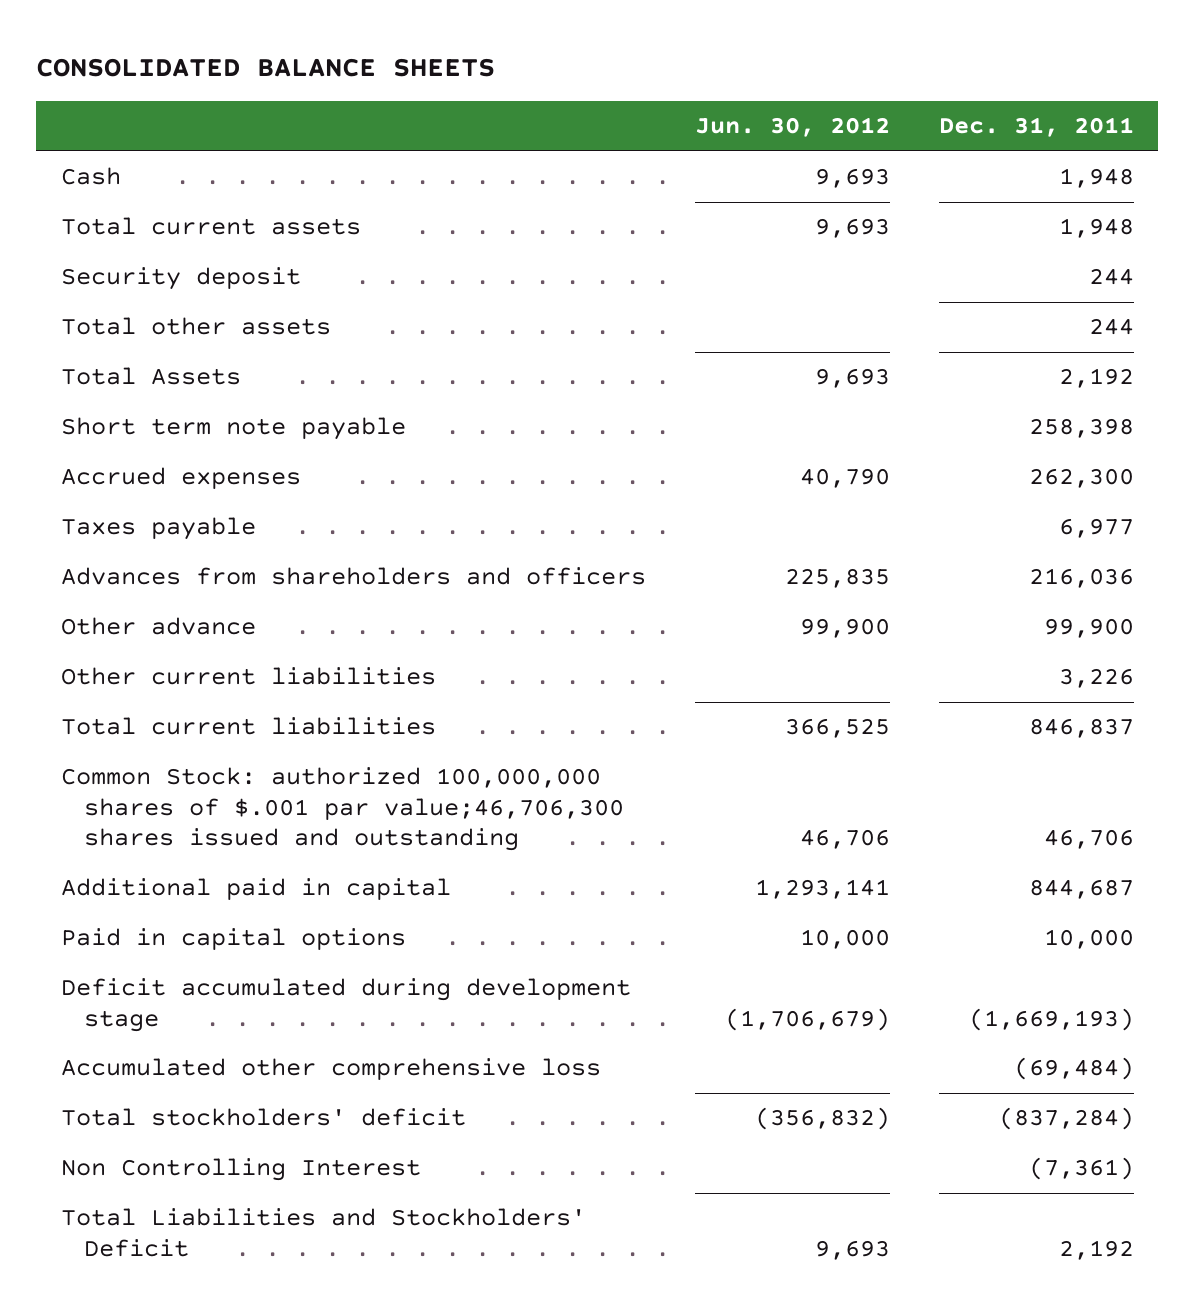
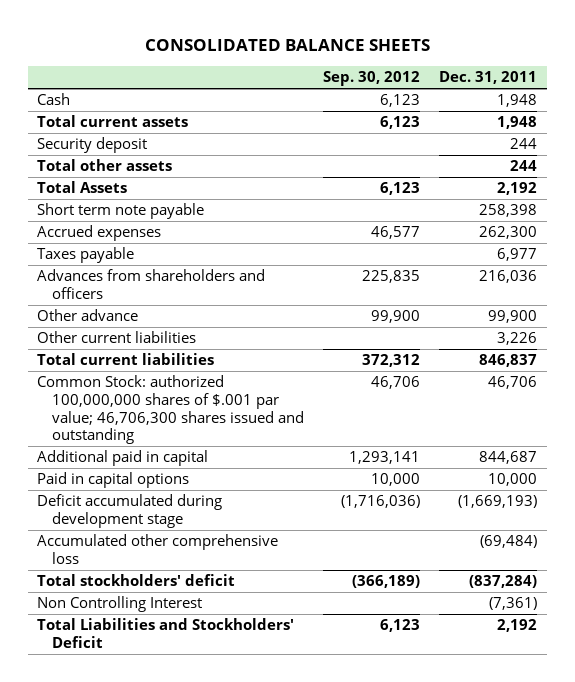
[694,117,890,138] Jun. 30, 2012 -> none
none -> [322,71,420,87] Sep. 30, 2012
[60,767,625,852] Common Stock: authorized 100,000,000 shares of $.001 par value;46,706,300 shares issued and outstanding -> [37,375,304,445] Common Stock: authorized 100,000,000 shares of $.001 par value; 46,706,300 shares issued and outstanding

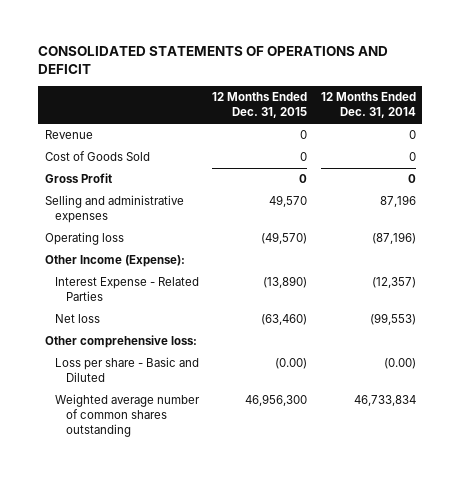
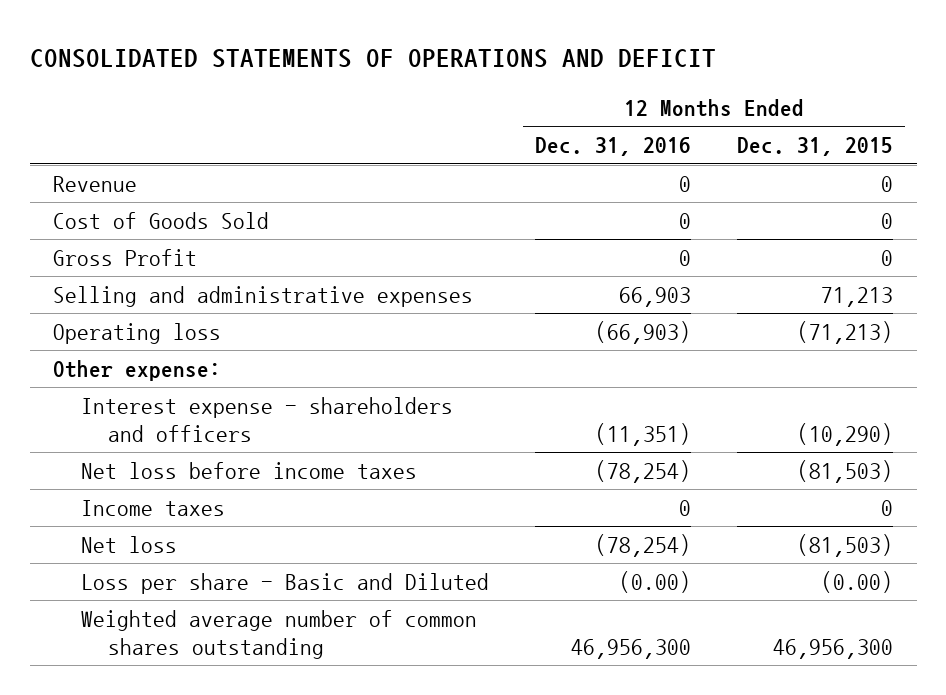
[320,92,416,119] 12 Months Ended Dec. 31, 2014 -> none
none -> [535,137,692,157] Dec. 31, 2016
[44,335,197,349] Other comprehensive loss: -> none
[269,195,308,208] 49,570 -> [821,287,894,308] 71,213
[261,232,308,245] (49,570) -> [797,321,894,345] (71,213)
[44,255,185,268] Other Income (Expense): -> [52,360,221,382] Other expense:
[55,277,200,302] Interest Expense - Related Parties -> [80,397,453,442] Interest expense - shareholders and officers
[263,276,308,289] (13,890) -> [797,422,894,446] (10,290)
none -> [80,462,417,480] Net loss before income taxes
none -> [80,500,225,517] Income taxes
[261,314,308,326] (63,460) -> [797,534,894,558] (81,503)

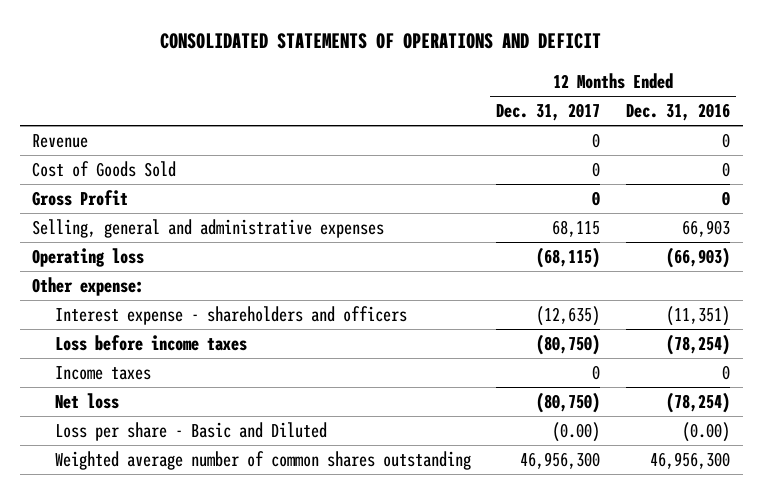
[737,137,894,157] Dec. 31, 2015 -> none
none -> [496,103,601,122] Dec. 31, 2017
[52,286,473,308] Selling and administrative expenses -> [32,219,385,239] Selling, general and administrative expenses
[80,462,417,480] Net loss before income taxes -> [54,335,247,352] Loss before income taxes

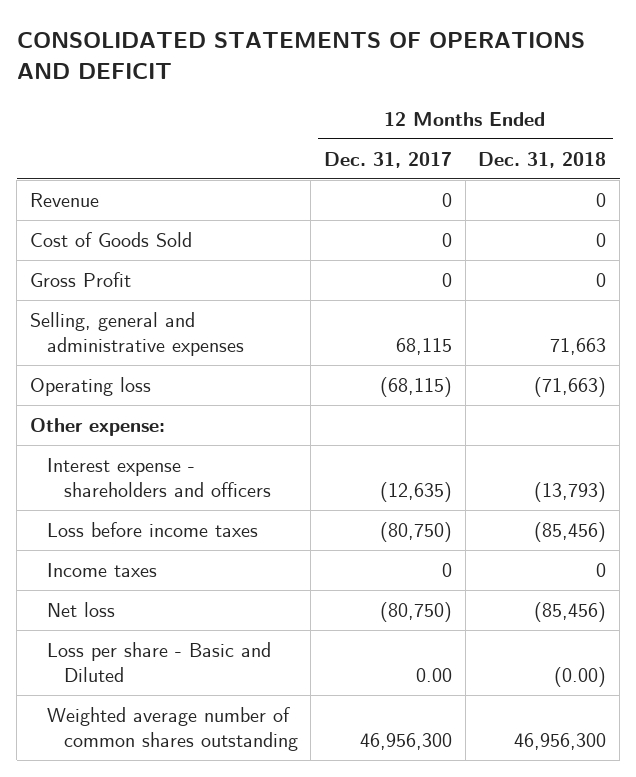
[625,103,730,122] Dec. 31, 2016 -> none
none -> [478,151,607,168] Dec. 31, 2018
[552,422,601,443] (0.00) -> [416,668,453,683] 0.00

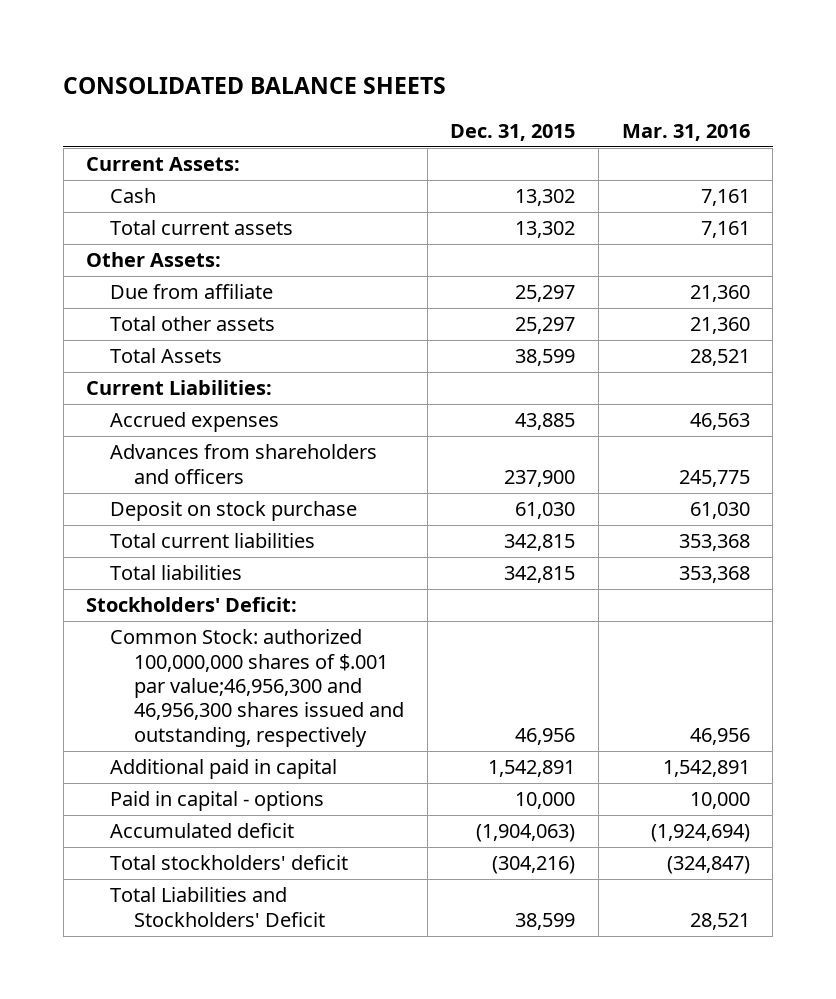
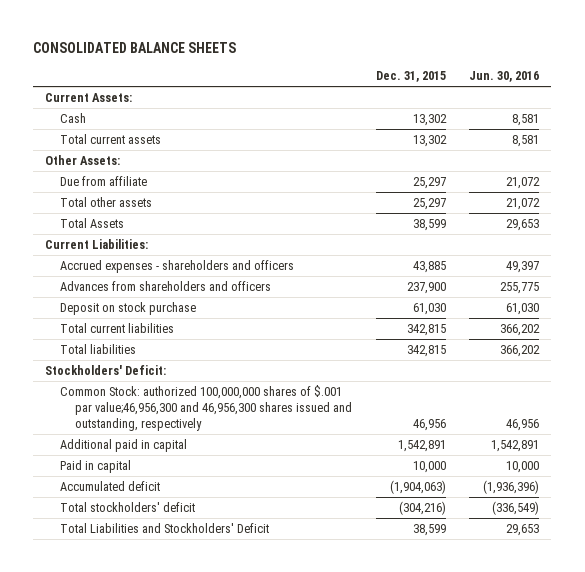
[621,123,750,141] Mar. 31, 2016 -> none
none -> [469,70,540,82] Jun. 30, 2016
[110,412,280,433] Accrued expenses -> [60,260,295,274] Accrued expenses - shareholders and officers
[110,791,325,812] Paid in capital - options -> [60,460,132,474] Paid in capital

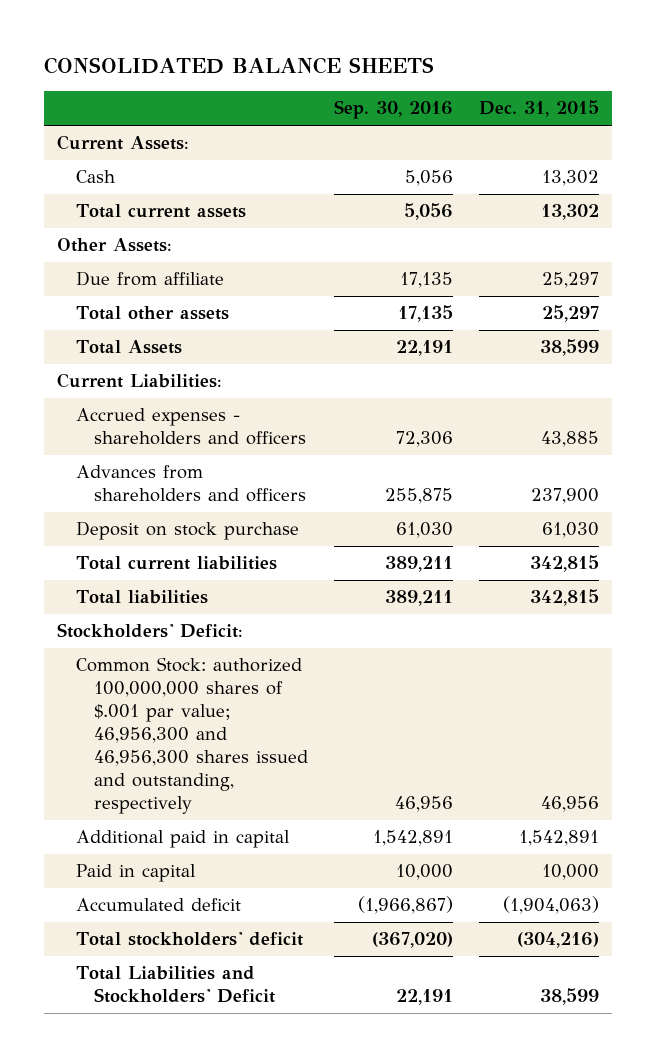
[469,70,540,82] Jun. 30, 2016 -> none
none -> [333,100,453,120] Sep. 30, 2016
[60,385,352,431] Common Stock: authorized 100,000,000 shares of $.001 par value;46,956,300 and 46,956,300 shares issued and outstanding, respectively -> [75,657,308,815] Common Stock: authorized 100,000,000 shares of $.001 par value; 46,956,300 and 46,956,300 shares issued and outstanding, respectively

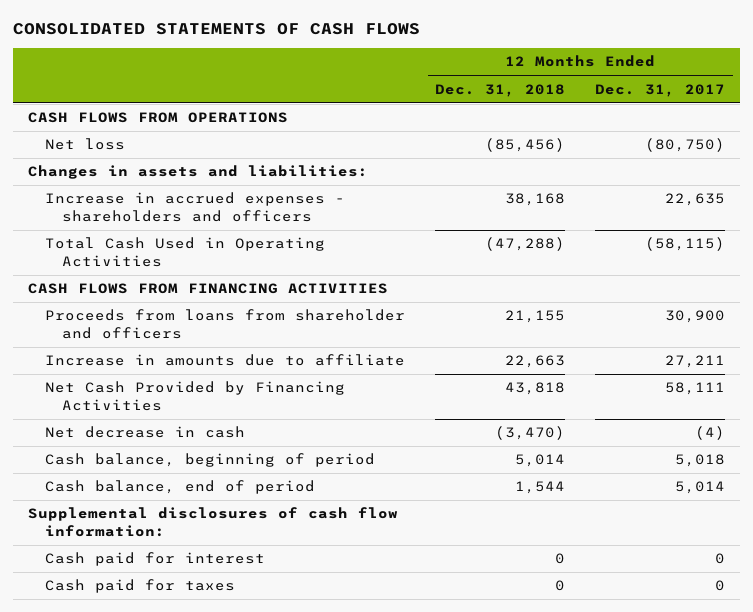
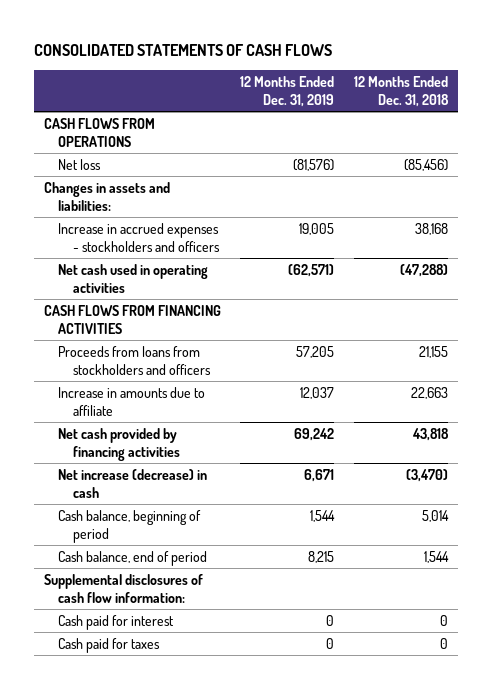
[595,83,726,97] Dec. 31, 2017 -> none
none -> [240,76,335,107] 12 Months Ended Dec. 31, 2019
[44,192,345,222] Increase in accrued expenses - shareholders and officers -> [58,222,220,252] Increase in accrued expenses - stockholders and officers
[44,237,325,267] Total Cash Used in Operating Activities -> [58,263,209,293] Net cash used in operating activities
[44,309,405,339] Proceeds from loans from shareholder and officers -> [58,345,211,375] Proceeds from loans from stockholders and officers
[44,381,345,411] Net Cash Provided by Financing Activities -> [58,427,180,461] Net cash provided by financing activities
[44,426,245,439] Net decrease in cash -> [58,468,208,498] Net increase (decrease) in cash

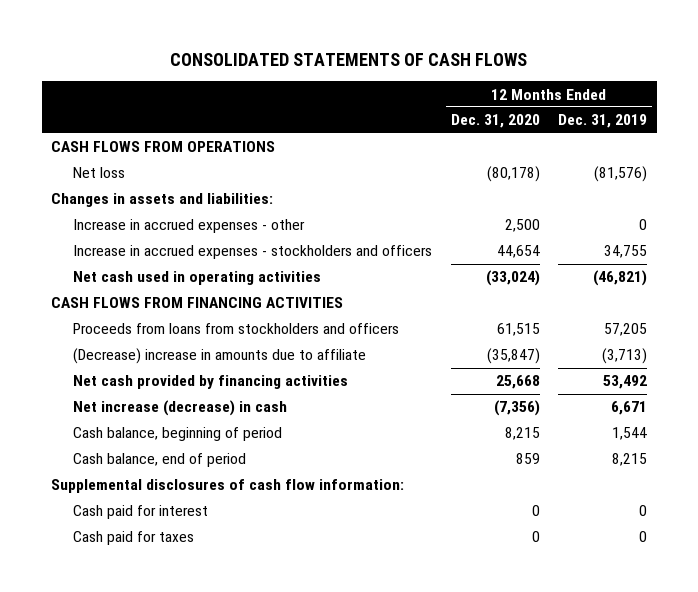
[353,76,449,107] 12 Months Ended Dec. 31, 2018 -> none
none -> [450,114,540,129] Dec. 31, 2020
none -> [72,219,305,234] Increase in accrued expenses - other
[299,222,335,235] 19,005 -> [604,245,648,259] 34,755
[288,263,335,277] (62,571) -> [593,270,648,287] (46,821)
[58,386,206,416] Increase in amounts due to affiliate -> [72,348,366,365] (Decrease) increase in amounts due to affiliate
[300,386,335,399] 12,037 -> [602,348,648,365] (3,713)
[294,427,335,441] 69,242 -> [603,375,648,390] 53,492

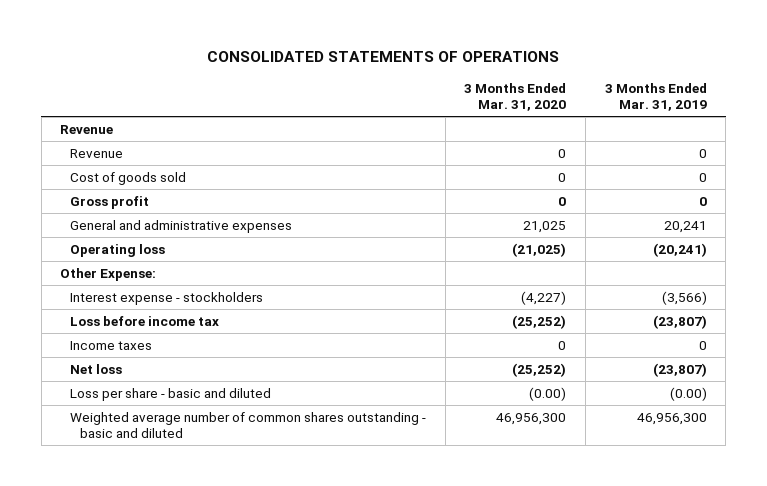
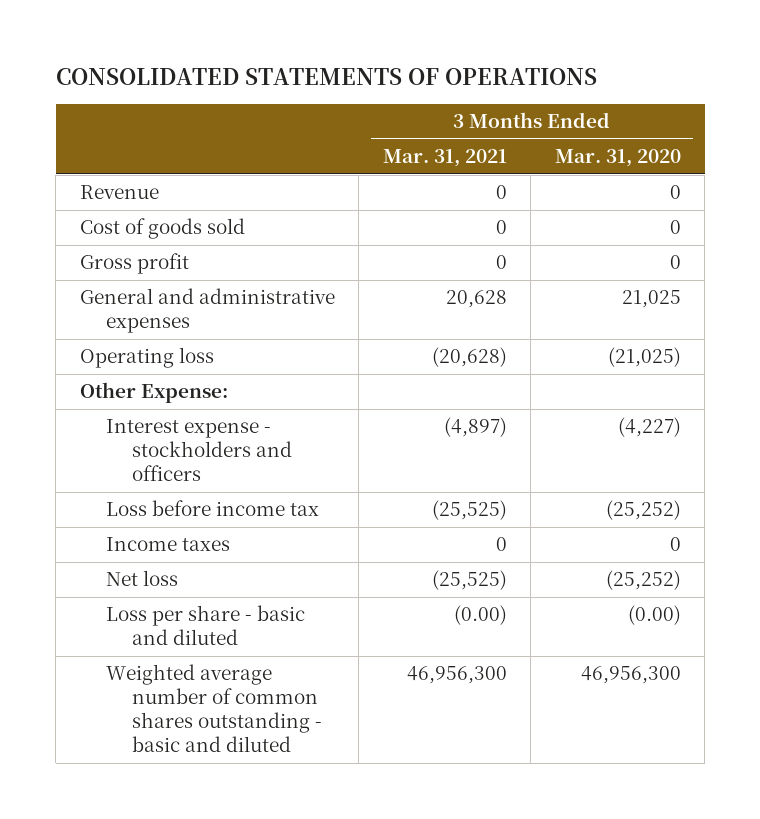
[604,82,707,112] 3 Months Ended Mar. 31, 2019 -> none
none -> [382,149,507,168] Mar. 31, 2021
[60,124,114,134] Revenue -> none
[70,291,264,305] Interest expense - stockholders -> [105,419,292,482] Interest expense - stockholders and officers

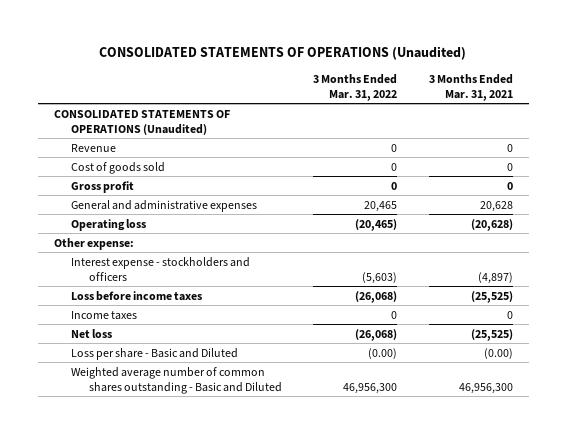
[55,68,597,86] CONSOLIDATED STATEMENTS OF OPERATIONS -> [99,45,467,60] CONSOLIDATED STATEMENTS OF OPERATIONS (Unaudited)
[554,149,681,168] Mar. 31, 2020 -> none
none -> [313,73,398,101] 3 Months Ended Mar. 31, 2022
none -> [53,109,230,135] CONSOLIDATED STATEMENTS OF OPERATIONS (Unaudited)
[79,382,228,404] Other Expense: -> [53,237,134,250] Other expense:
[105,500,319,517] Loss before income tax -> [71,290,203,301] Loss before income taxes
[105,605,305,646] Loss per share - basic and diluted -> [71,347,239,360] Loss per share - Basic and Diluted
[105,664,322,753] Weighted average number of common shares outstanding - basic and diluted -> [71,366,282,394] Weighted average number of common shares outstanding - Basic and Diluted

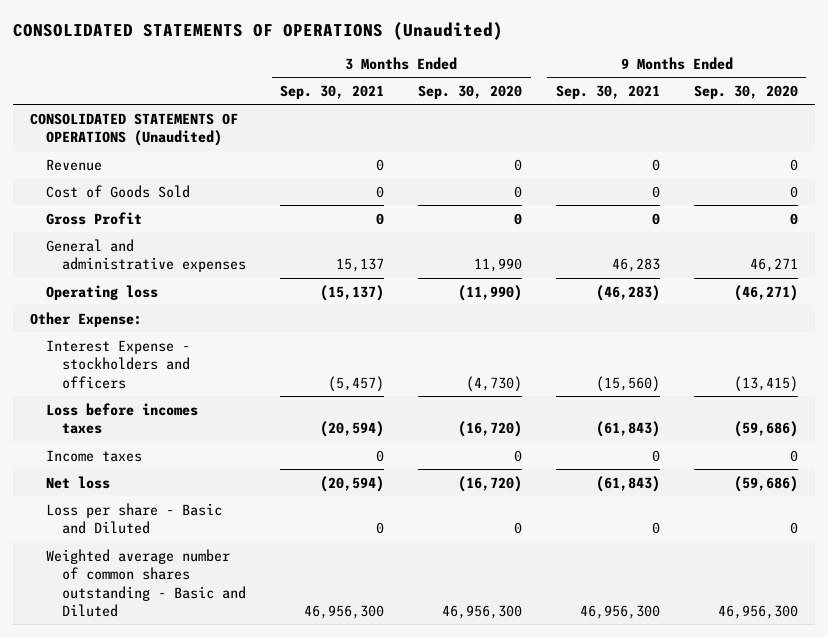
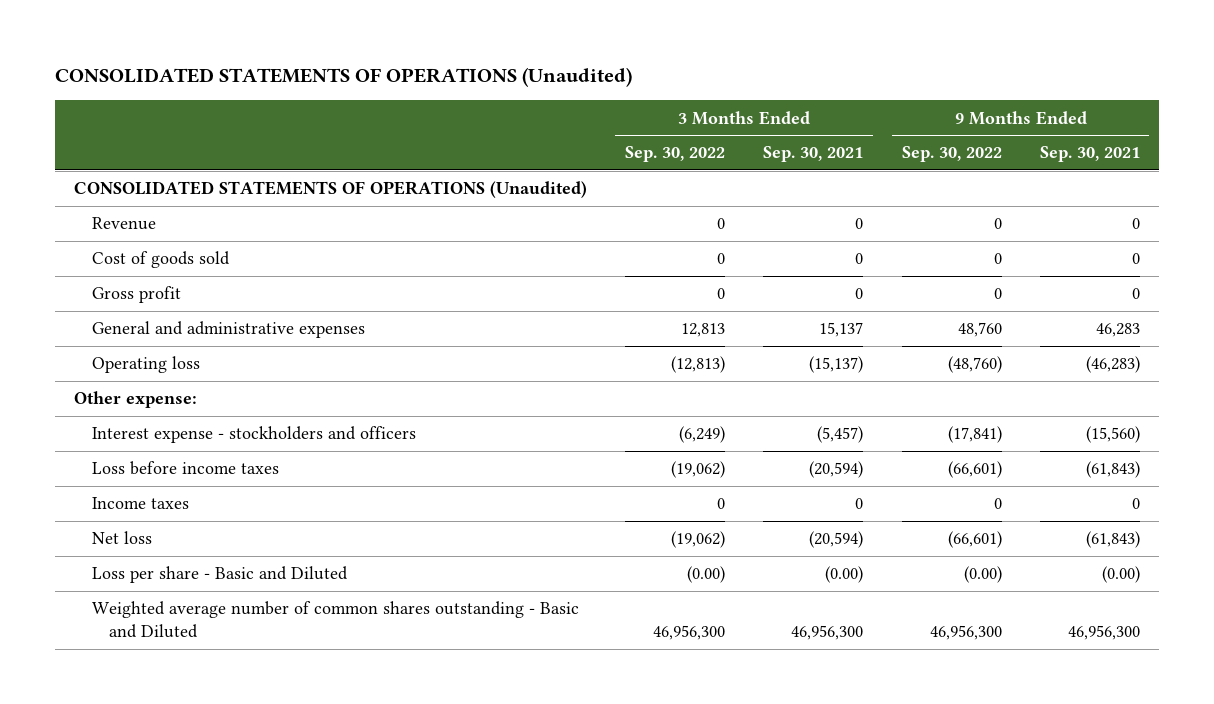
[418,84,523,99] Sep. 30, 2020 -> none
[693,84,798,99] Sep. 30, 2020 -> none
none -> [625,146,726,163] Sep. 30, 2022
none -> [901,146,1002,163] Sep. 30, 2022
[46,184,191,198] Cost of Goods Sold -> [91,251,230,269] Cost of goods sold
[46,211,143,225] Gross Profit -> [91,286,181,304] Gross profit
[29,311,142,327] Other Expense: -> [73,391,197,409] Other expense:
[46,339,191,389] Interest Expense - stockholders and officers -> [91,426,416,444] Interest expense - stockholders and officers
[46,402,199,435] Loss before incomes taxes -> [91,461,279,476] Loss before income taxes
[376,522,385,535] 0 -> [825,566,864,584] (0.00)
[651,522,660,535] 0 -> [1101,566,1140,584] (0.00)

